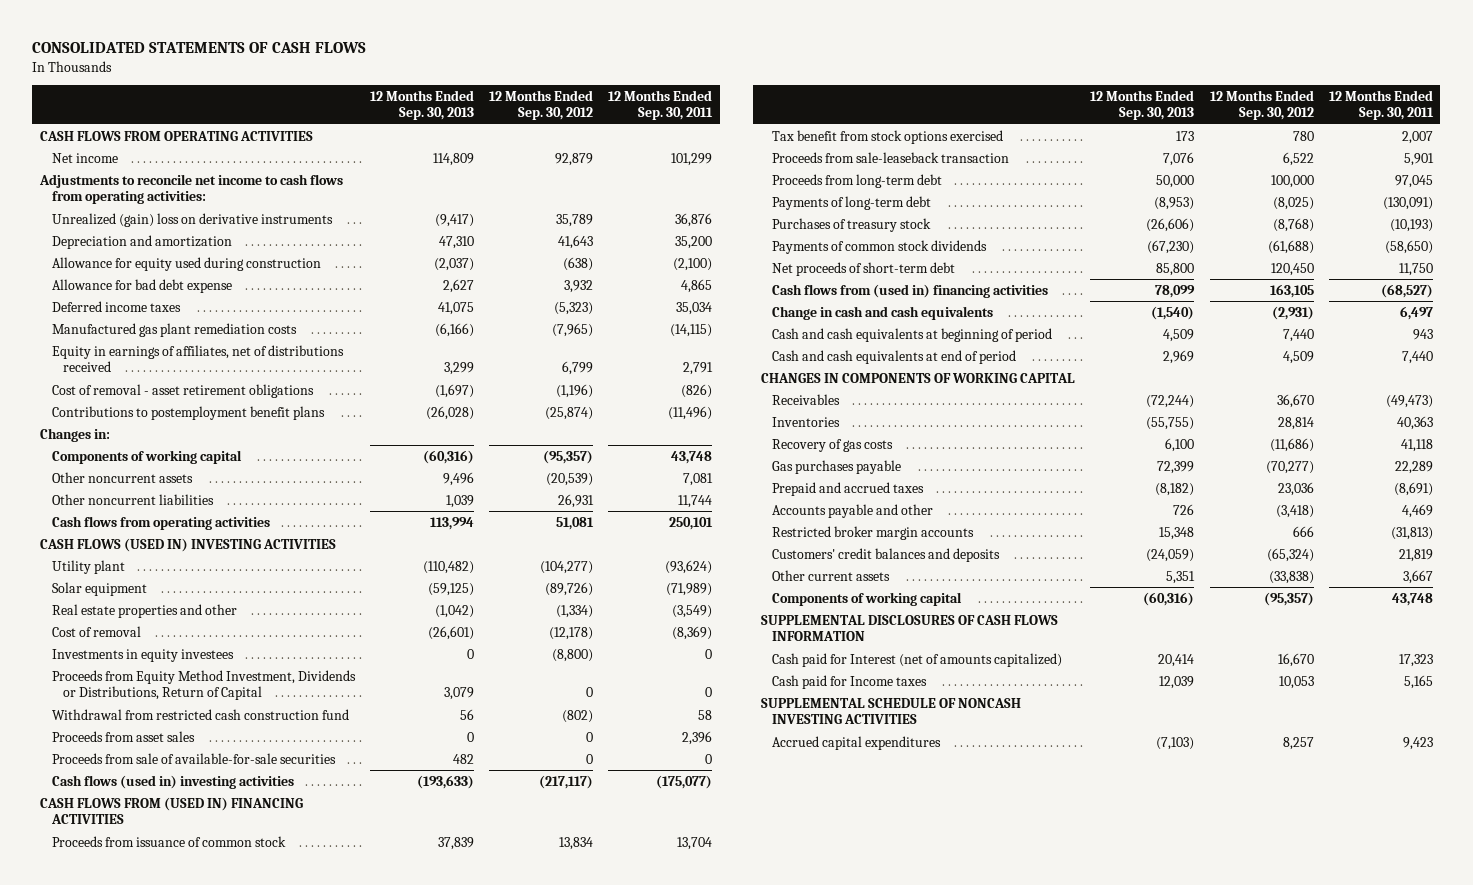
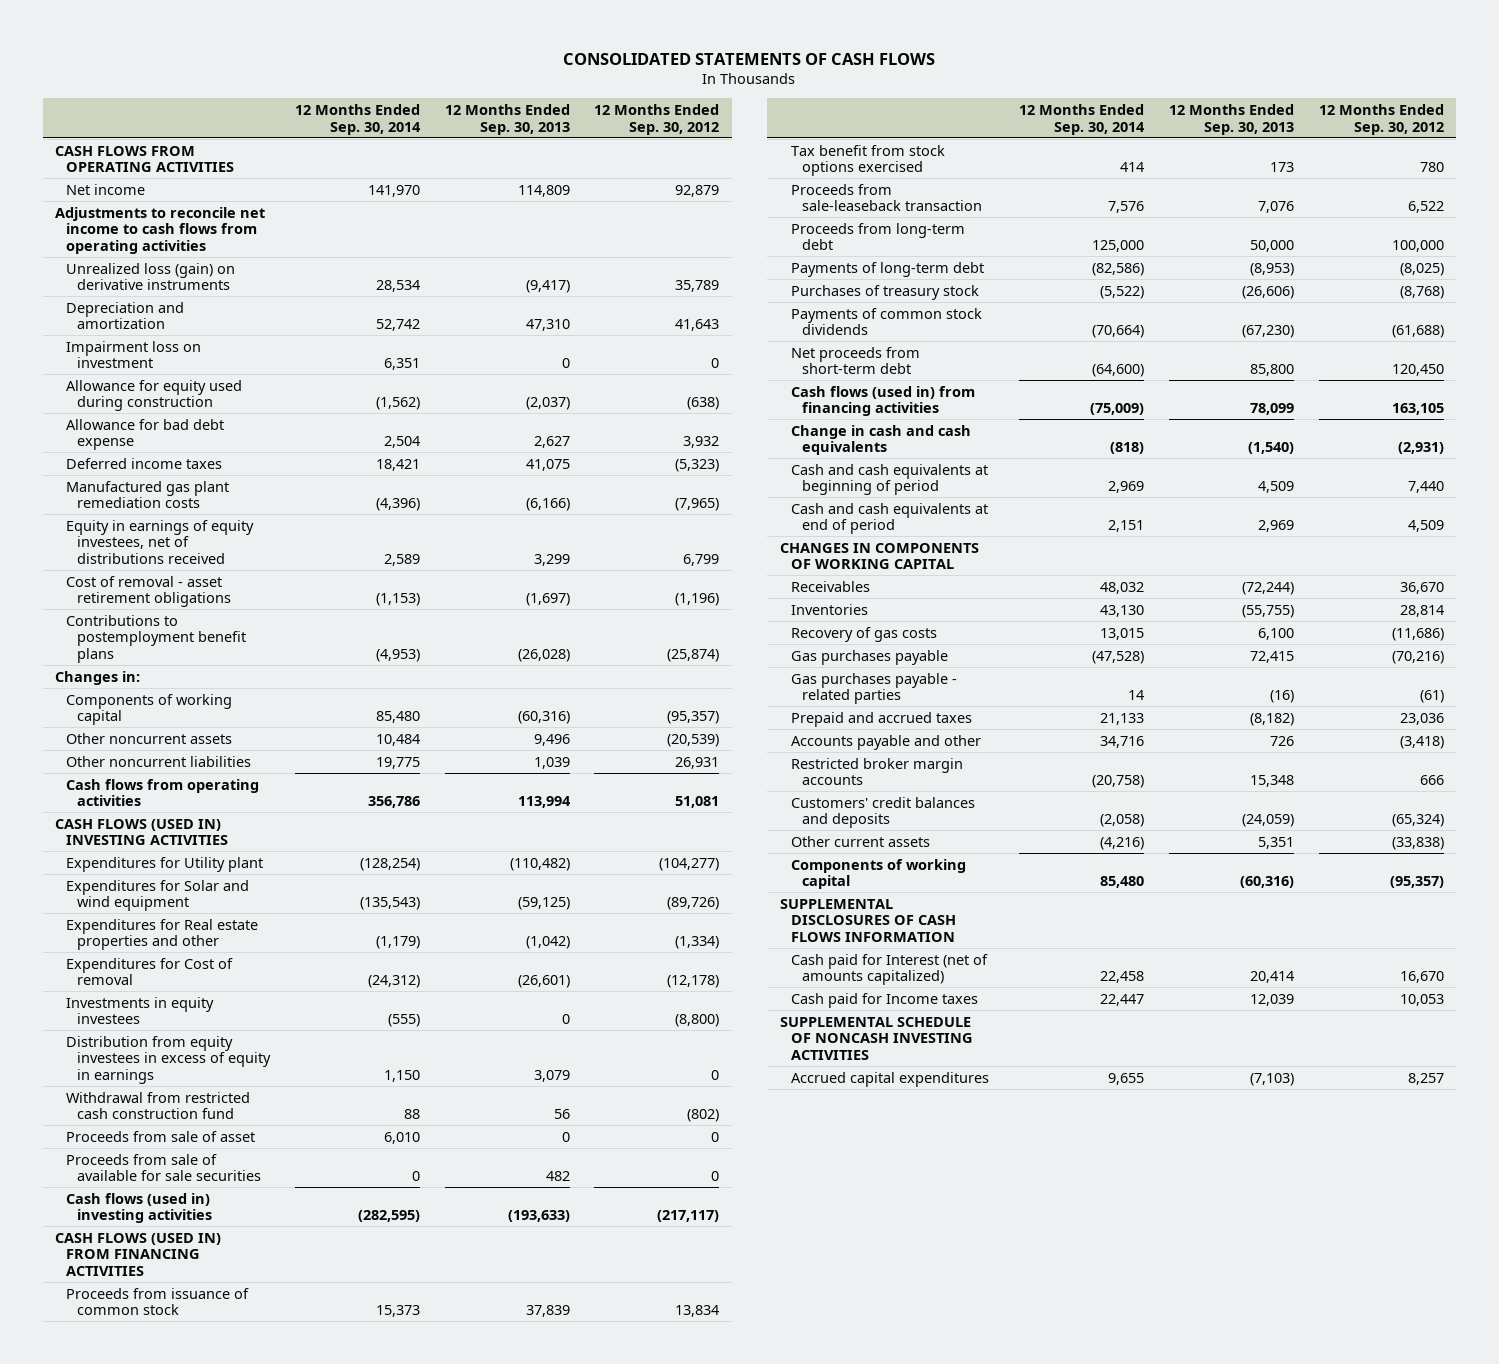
[607,89,713,121] 12 Months Ended Sep. 30, 2011 -> none
none -> [294,103,421,135] 12 Months Ended Sep. 30, 2014
[39,173,344,205] Adjustments to reconcile net income to cash flows from operating activities: -> [55,206,266,254] Adjustments to reconcile net income to cash flows from operating activities
[51,212,333,227] Unrealized (gain) loss on derivative instruments -> [66,262,236,291] Unrealized loss (gain) on derivative instruments
none -> [66,340,202,369] Impairment loss on investment
[51,344,344,373] Equity in earnings of affiliates, net of distributions received -> [66,519,255,564] Equity in earnings of equity investees, net of distributions received
[51,559,125,574] Utility plant -> [66,856,264,872] Expenditures for Utility plant
[51,581,147,596] Solar equipment -> [66,879,250,912] Expenditures for Solar and wind equipment
[51,603,237,618] Real estate properties and other -> [66,918,259,951] Expenditures for Real estate properties and other
[51,625,141,637] Cost of removal -> [66,957,234,986] Expenditures for Cost of removal
[51,669,356,701] Proceeds from Equity Method Investment, Dividends or Distributions, Return of Capital -> [66,1035,272,1084] Distribution from equity investees in excess of equity in earnings
[51,730,195,742] Proceeds from asset sales -> [66,1130,256,1142] Proceeds from sale of asset
[51,752,336,764] Proceeds from sale of available-for-sale securities -> [66,1153,262,1182] Proceeds from sale of available for sale securities
[40,796,304,825] CASH FLOWS FROM (USED IN) FINANCING ACTIVITIES -> [55,1232,222,1276] CASH FLOWS (USED IN) FROM FINANCING ACTIVITIES
[772,261,956,276] Net proceeds of short-term debt -> [790,346,920,375] Net proceeds from short-term debt
[772,283,1049,298] Cash flows from (used in) financing activities -> [790,385,975,417] Cash flows (used in) from financing activities
[1157,460,1195,474] 72,399 -> [1250,650,1295,663] 72,415
[1265,460,1314,474] (70,277) -> [1391,650,1444,664] (70,216)
none -> [790,672,957,705] Gas purchases payable - related parties

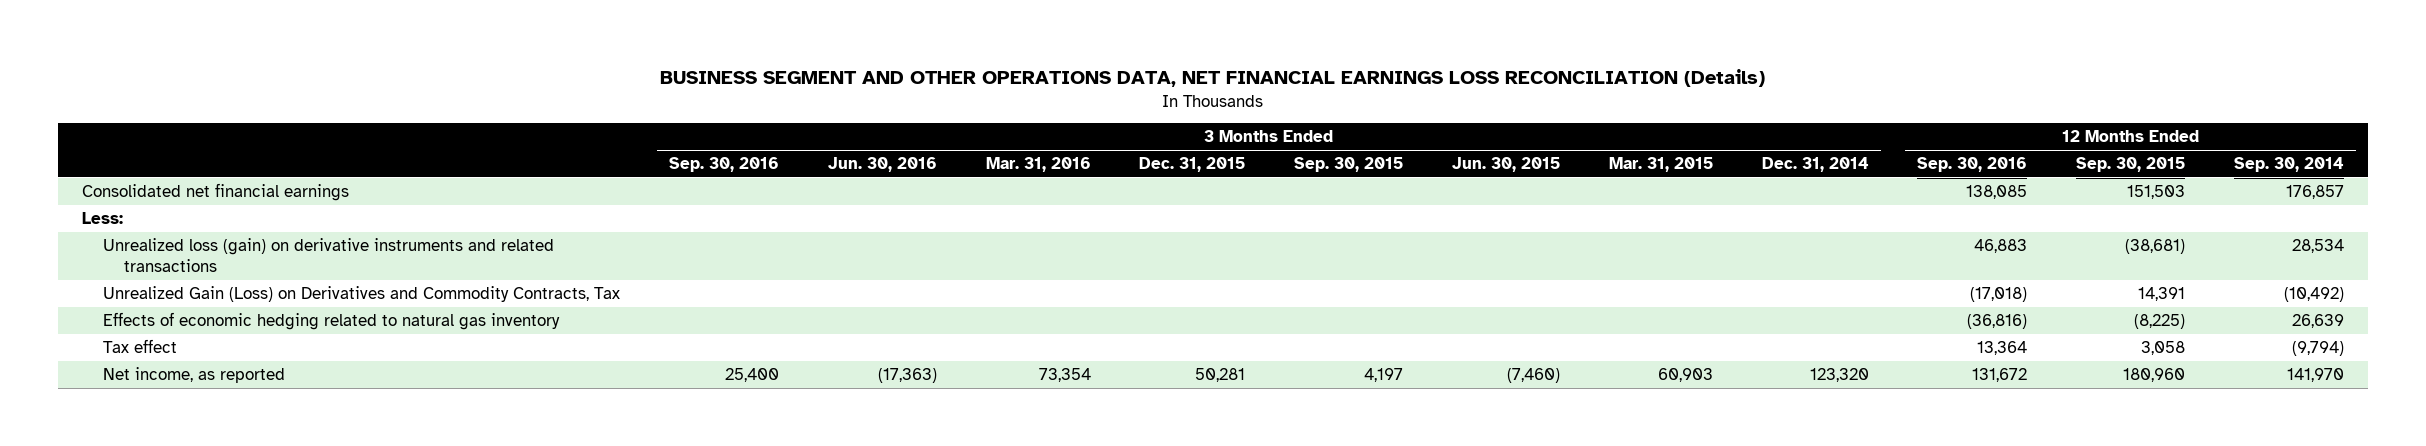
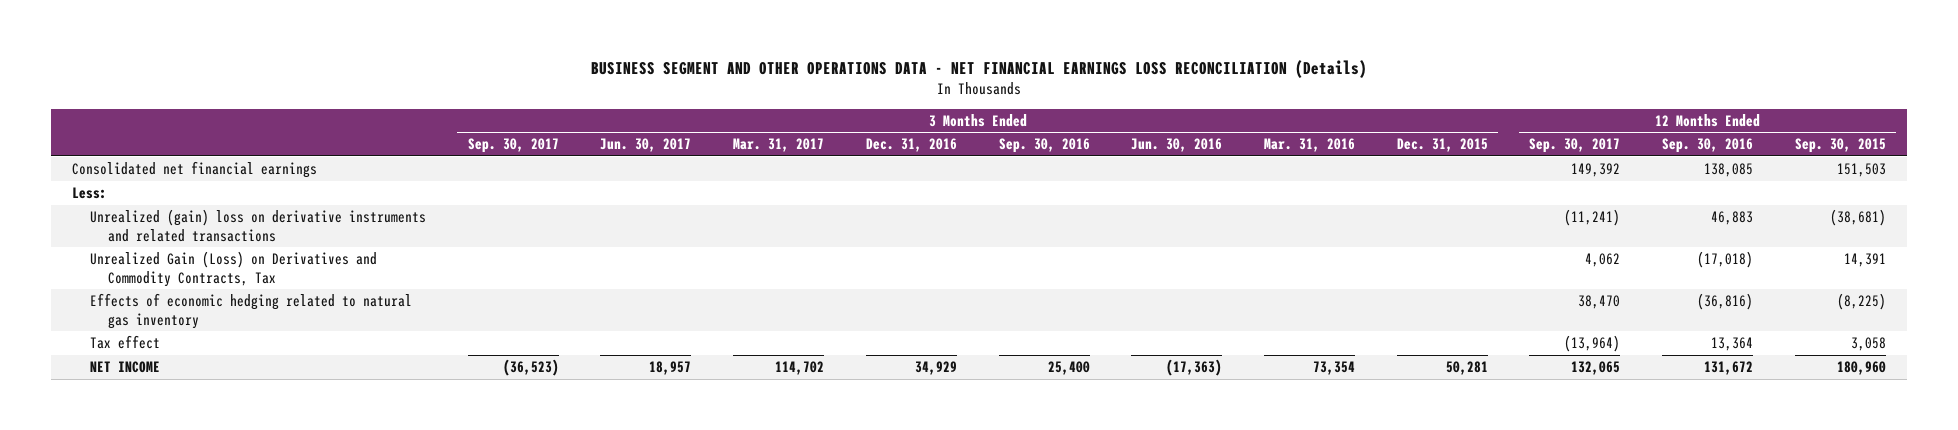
[660,68,1766,87] BUSINESS SEGMENT AND OTHER OPERATIONS DATA, NET FINANCIAL EARNINGS LOSS RECONCILIATION (Details) -> [590,59,1367,78] BUSINESS SEGMENT AND OTHER OPERATIONS DATA - NET FINANCIAL EARNINGS LOSS RECONCILIATION (Details)
[1294,157,1404,173] Sep. 30, 2015 -> none
[1451,157,1560,173] Jun. 30, 2015 -> none
[1608,157,1713,173] Mar. 31, 2015 -> none
[1761,157,1869,173] Dec. 31, 2014 -> none
[2233,157,2344,173] Sep. 30, 2014 -> none
none -> [467,138,559,154] Sep. 30, 2017
none -> [600,138,692,153] Jun. 30, 2017
none -> [733,138,825,153] Mar. 31, 2017
none -> [865,138,957,153] Dec. 31, 2016
none -> [1529,138,1621,154] Sep. 30, 2017
[103,238,555,273] Unrealized loss (gain) on derivative instruments and related transactions -> [89,208,426,242] Unrealized (gain) loss on derivative instruments and related transactions
[103,367,286,384] Net income, as reported -> [89,360,160,373] NET INCOME

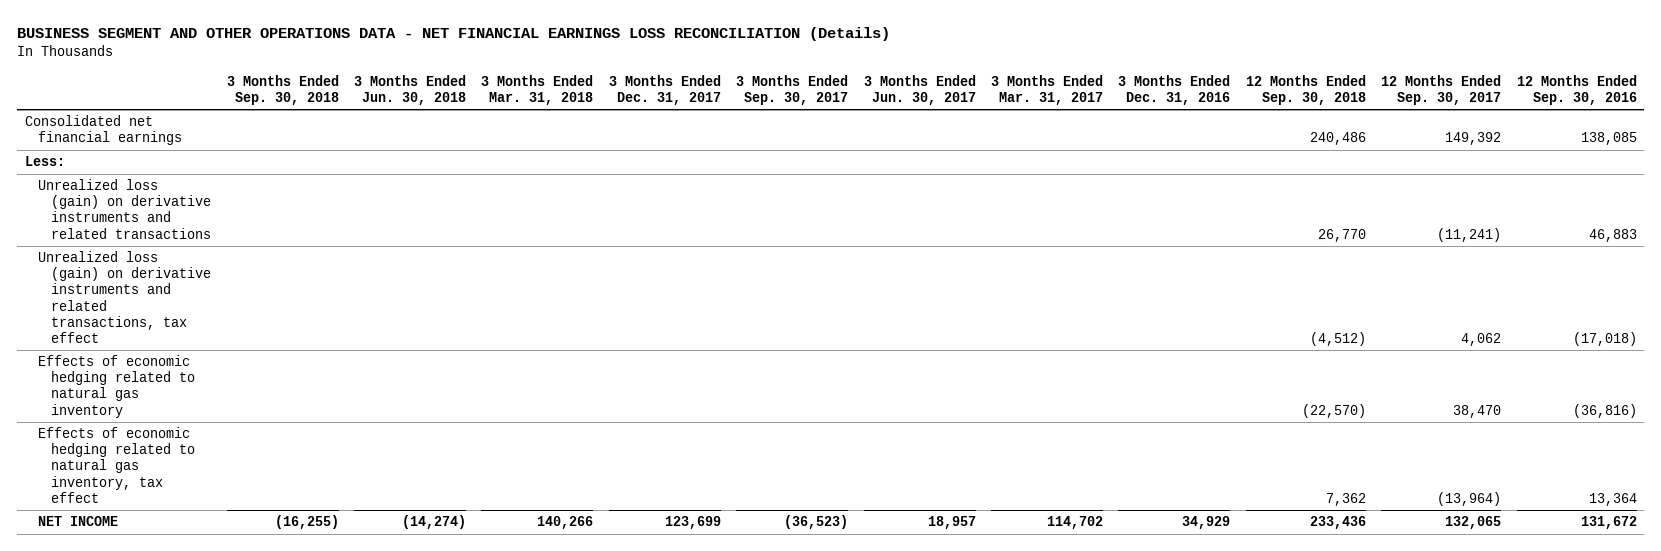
[998,138,1090,154] Sep. 30, 2016 -> none
[1131,138,1223,153] Jun. 30, 2016 -> none
[1264,138,1356,153] Mar. 31, 2016 -> none
[1396,138,1488,153] Dec. 31, 2015 -> none
[1794,138,1886,154] Sep. 30, 2015 -> none
none -> [226,74,339,105] 3 Months Ended Sep. 30, 2018
none -> [354,74,467,105] 3 Months Ended Jun. 30, 2018
none -> [481,74,594,105] 3 Months Ended Mar. 31, 2018
none -> [608,74,721,105] 3 Months Ended Dec. 31, 2017
none -> [1245,74,1366,105] 12 Months Ended Sep. 30, 2018
[89,208,426,242] Unrealized (gain) loss on derivative instruments and related transactions -> [38,179,212,239] Unrealized loss (gain) on derivative instruments and related transactions
[89,250,377,287] Unrealized Gain (Loss) on Derivatives and Commodity Contracts, Tax -> [38,251,212,343] Unrealized loss (gain) on derivative instruments and related transactions, tax effect
[89,334,160,349] Tax effect -> [38,427,196,503] Effects of economic hedging related to natural gas inventory, tax effect

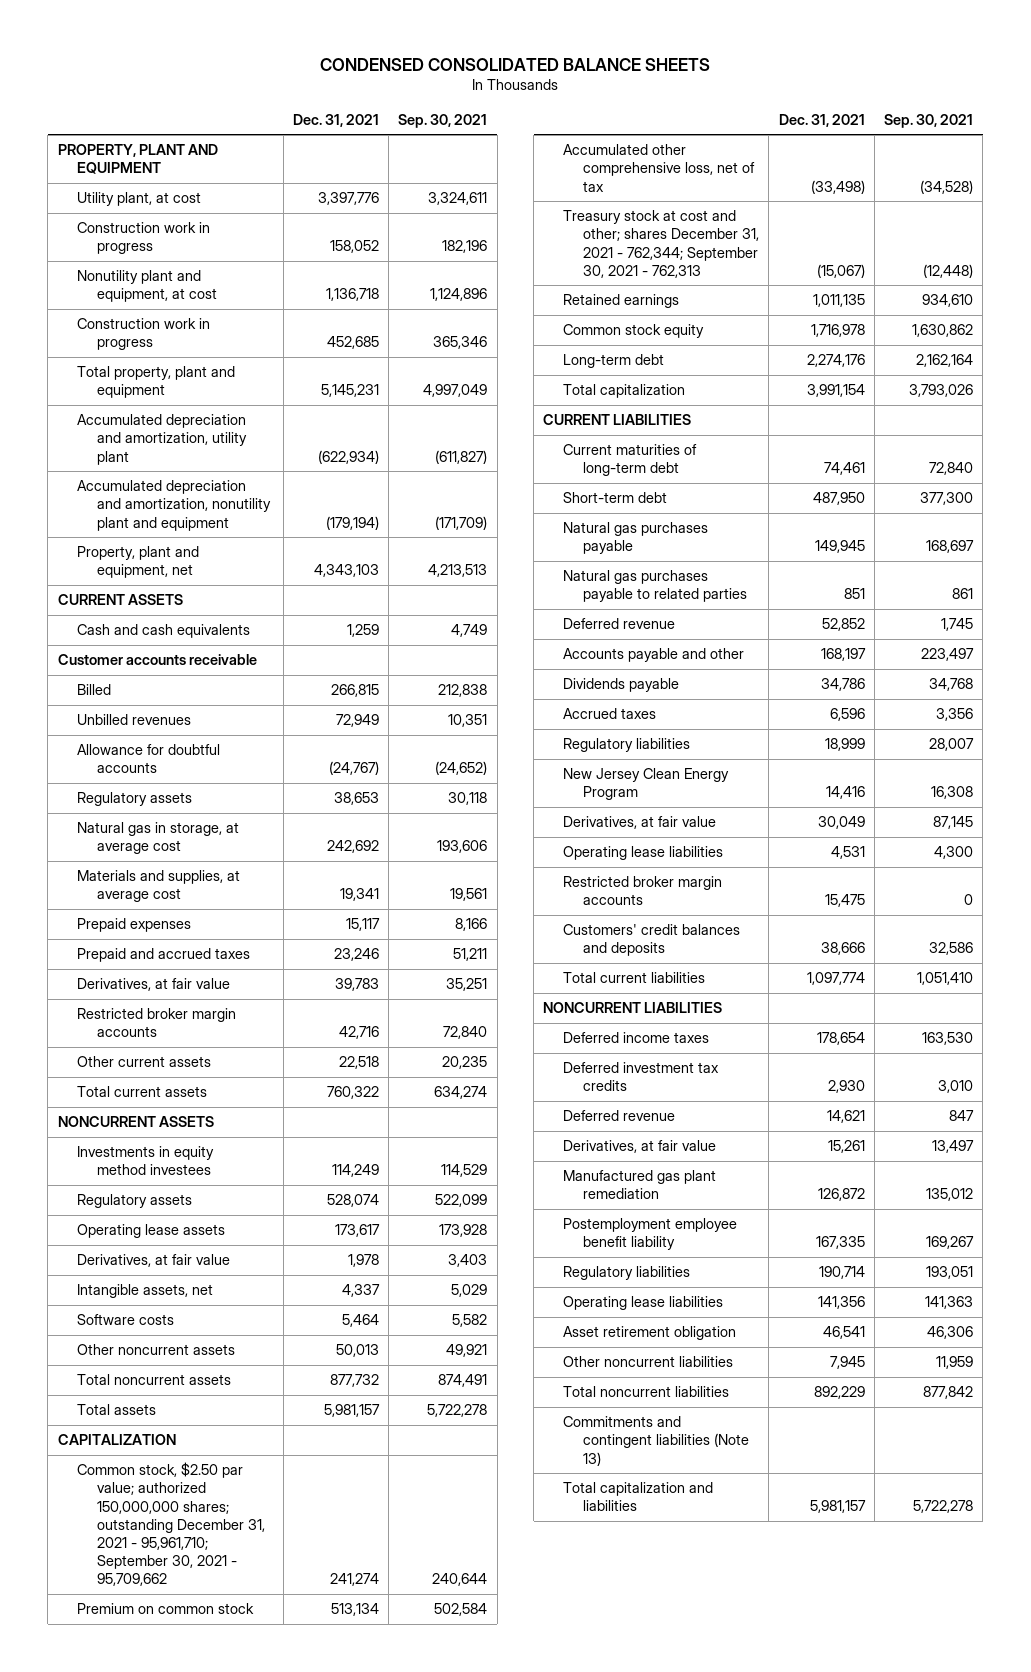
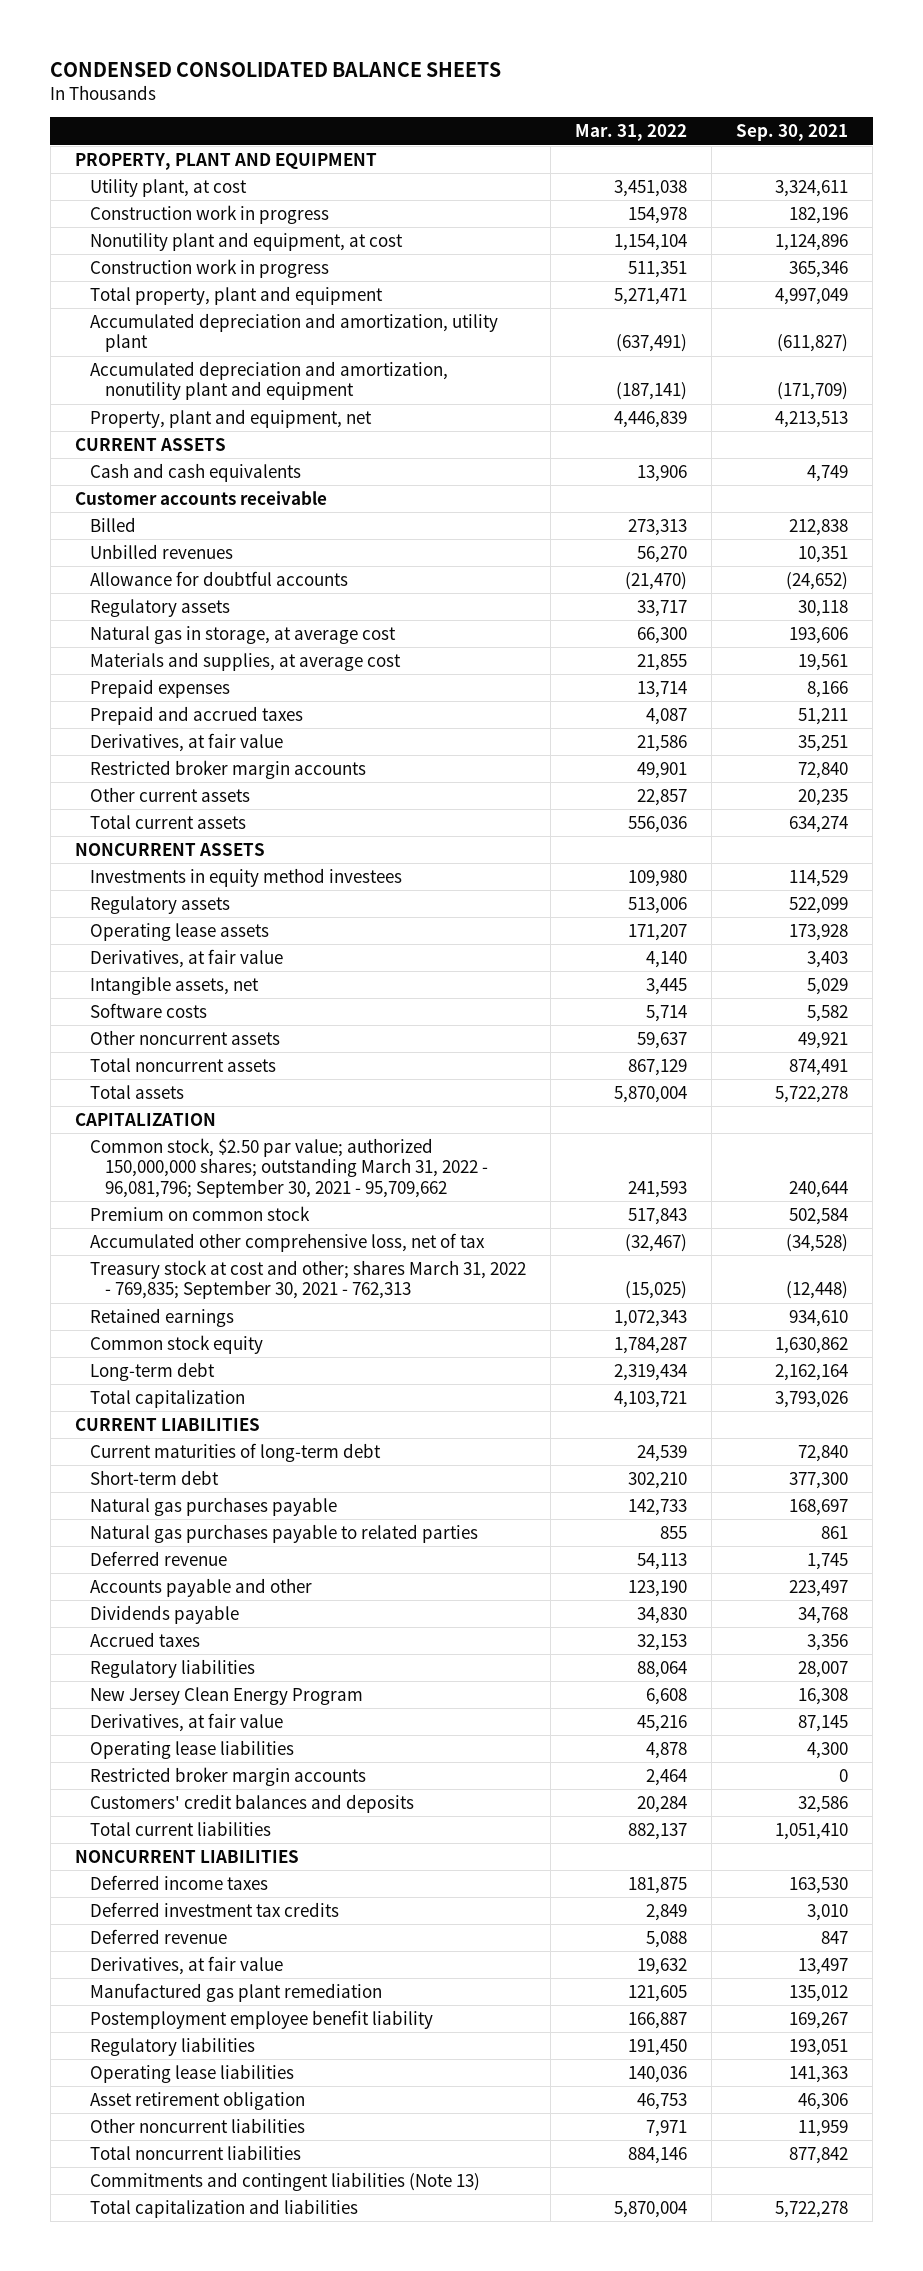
[292,114,379,128] Dec. 31, 2021 -> none
none -> [575,124,688,142] Mar. 31, 2022
[77,1462,266,1587] Common stock, $2.50 par value; authorized 150,000,000 shares; outstanding December 31, 2021 - 95,961,710; September 30, 2021 - 95,709,662 -> [89,1137,488,1199] Common stock, $2.50 par value; authorized 150,000,000 shares; outstanding March 31, 2022 - 96,081,796; September 30, 2021 - 95,709,662
[563,210,760,278] Treasury stock at cost and other; shares December 31, 2021 - 762,344; September 30, 2021 - 762,313 -> [89,1259,526,1300] Treasury stock at cost and other; shares March 31, 2022 - 769,835; September 30, 2021 - 762,313

